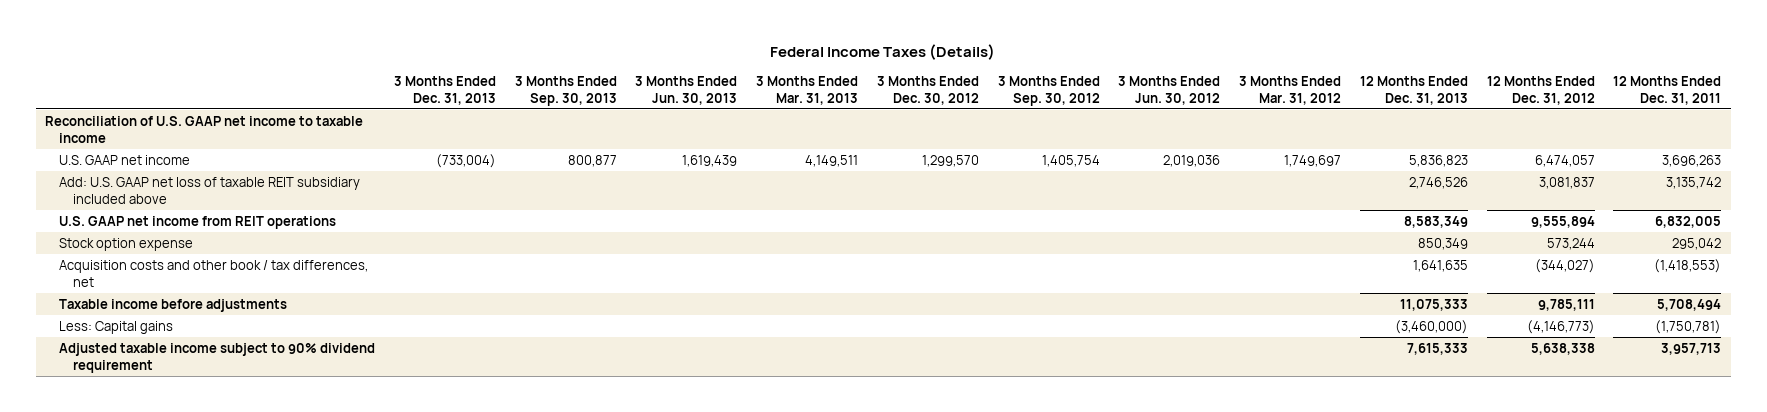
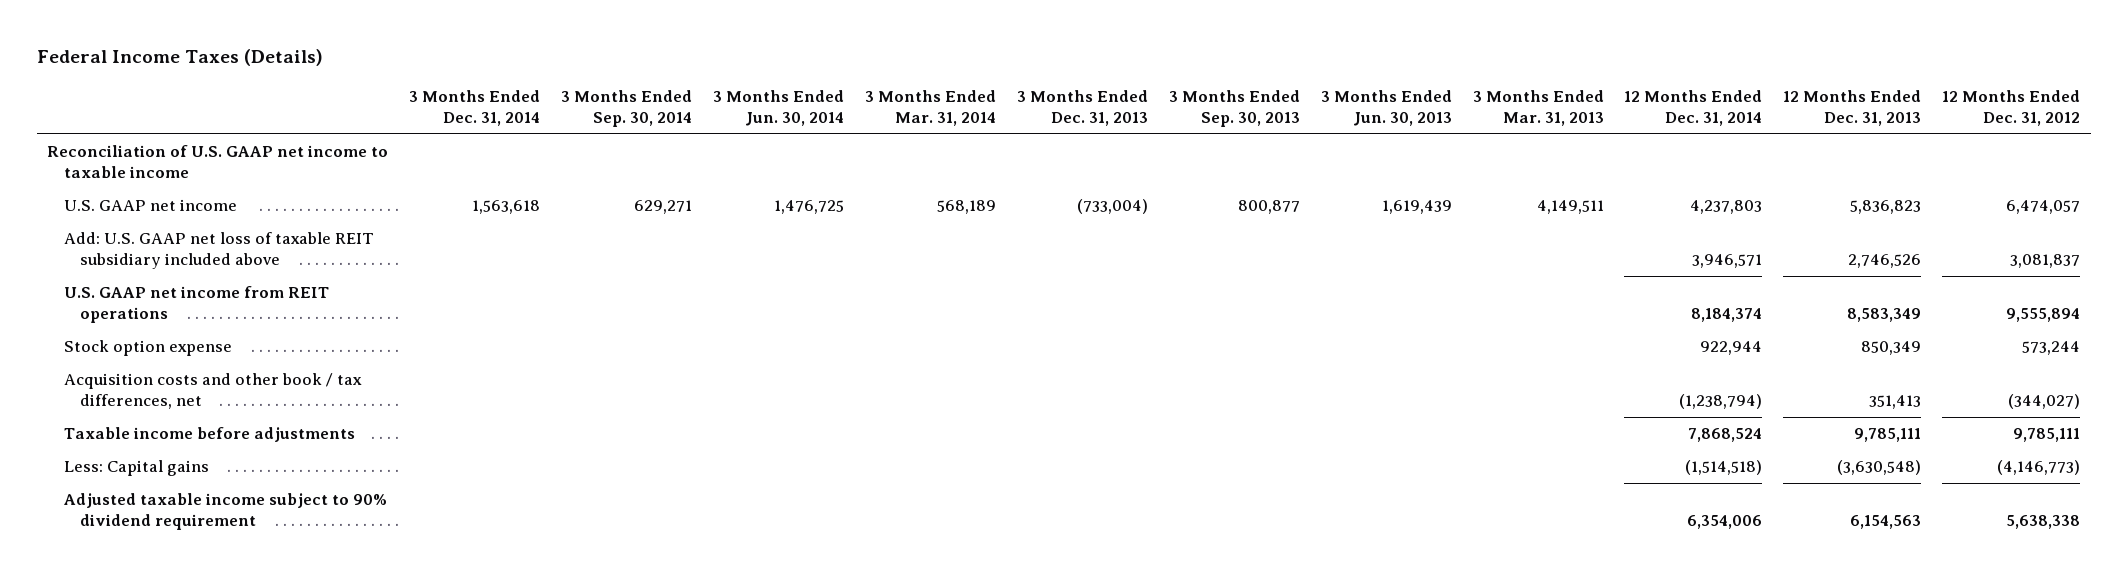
[876,75,979,105] 3 Months Ended Dec. 30, 2012 -> none
[997,75,1100,106] 3 Months Ended Sep. 30, 2012 -> none
[1118,75,1221,105] 3 Months Ended Jun. 30, 2012 -> none
[1239,75,1342,105] 3 Months Ended Mar. 31, 2012 -> none
[1613,75,1722,105] 12 Months Ended Dec. 31, 2011 -> none
none -> [409,89,541,126] 3 Months Ended Dec. 31, 2014
none -> [560,89,692,127] 3 Months Ended Sep. 30, 2014
none -> [712,89,844,126] 3 Months Ended Jun. 30, 2014
none -> [864,89,996,126] 3 Months Ended Mar. 31, 2014
none -> [1624,89,1763,126] 12 Months Ended Dec. 31, 2014
[1412,259,1468,272] 1,641,635 -> [1869,395,1922,410] 351,413
[1399,298,1468,311] 11,075,333 -> [1854,428,1922,443] 9,785,111
[1394,319,1468,334] (3,460,000) -> [1837,460,1922,476] (3,630,548)
[1406,342,1468,355] 7,615,333 -> [1850,515,1922,530] 6,154,563

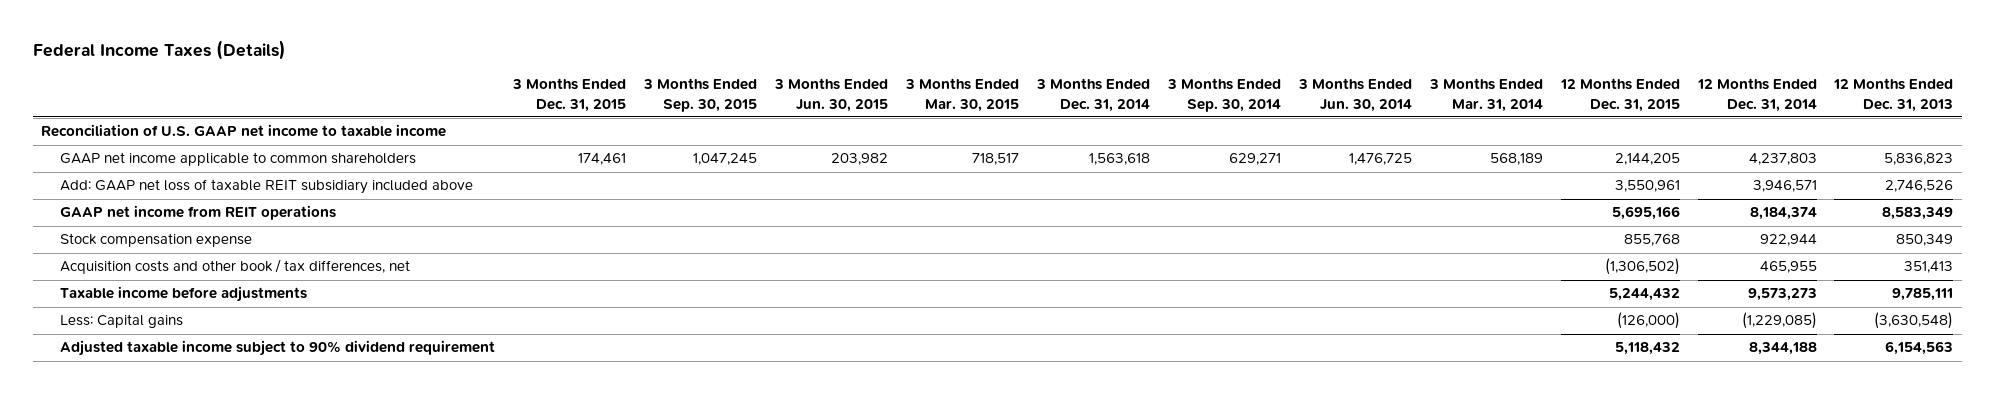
[1016,89,1148,126] 3 Months Ended Dec. 31, 2013 -> none
[1168,89,1300,127] 3 Months Ended Sep. 30, 2013 -> none
[1320,89,1452,126] 3 Months Ended Jun. 30, 2013 -> none
[1472,89,1604,126] 3 Months Ended Mar. 31, 2013 -> none
[1942,89,2081,126] 12 Months Ended Dec. 31, 2012 -> none
none -> [512,78,627,112] 3 Months Ended Dec. 31, 2015
none -> [642,78,757,112] 3 Months Ended Sep. 30, 2015
none -> [773,78,888,112] 3 Months Ended Jun. 30, 2015
none -> [904,78,1019,112] 3 Months Ended Mar. 30, 2015
none -> [1559,78,1680,112] 12 Months Ended Dec. 31, 2015
[63,199,237,212] U.S. GAAP net income -> [60,152,417,167] GAAP net income applicable to common shareholders
[63,232,374,270] Add: U.S. GAAP net loss of taxable REIT subsidiary included above -> [60,179,474,195] Add: GAAP net loss of taxable REIT subsidiary included above
[63,286,329,324] U.S. GAAP net income from REIT operations -> [60,205,337,221] GAAP net income from REIT operations
[63,340,232,357] Stock option expense -> [60,233,253,248] Stock compensation expense
[1679,394,1763,410] (1,238,794) -> [1759,261,1817,274] 465,955
[1688,428,1763,443] 7,868,524 -> [1747,288,1817,302] 9,573,273
[1685,460,1763,476] (1,514,518) -> [1741,312,1817,330] (1,229,085)
[1687,515,1763,530] 6,354,006 -> [1748,342,1817,356] 8,344,188

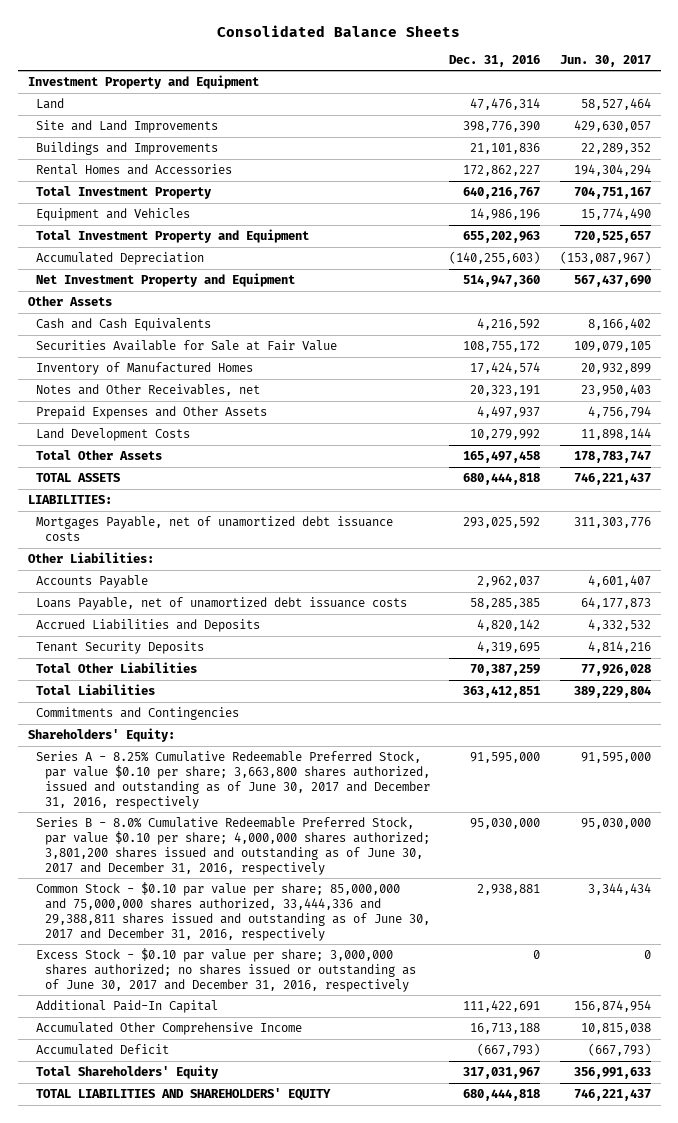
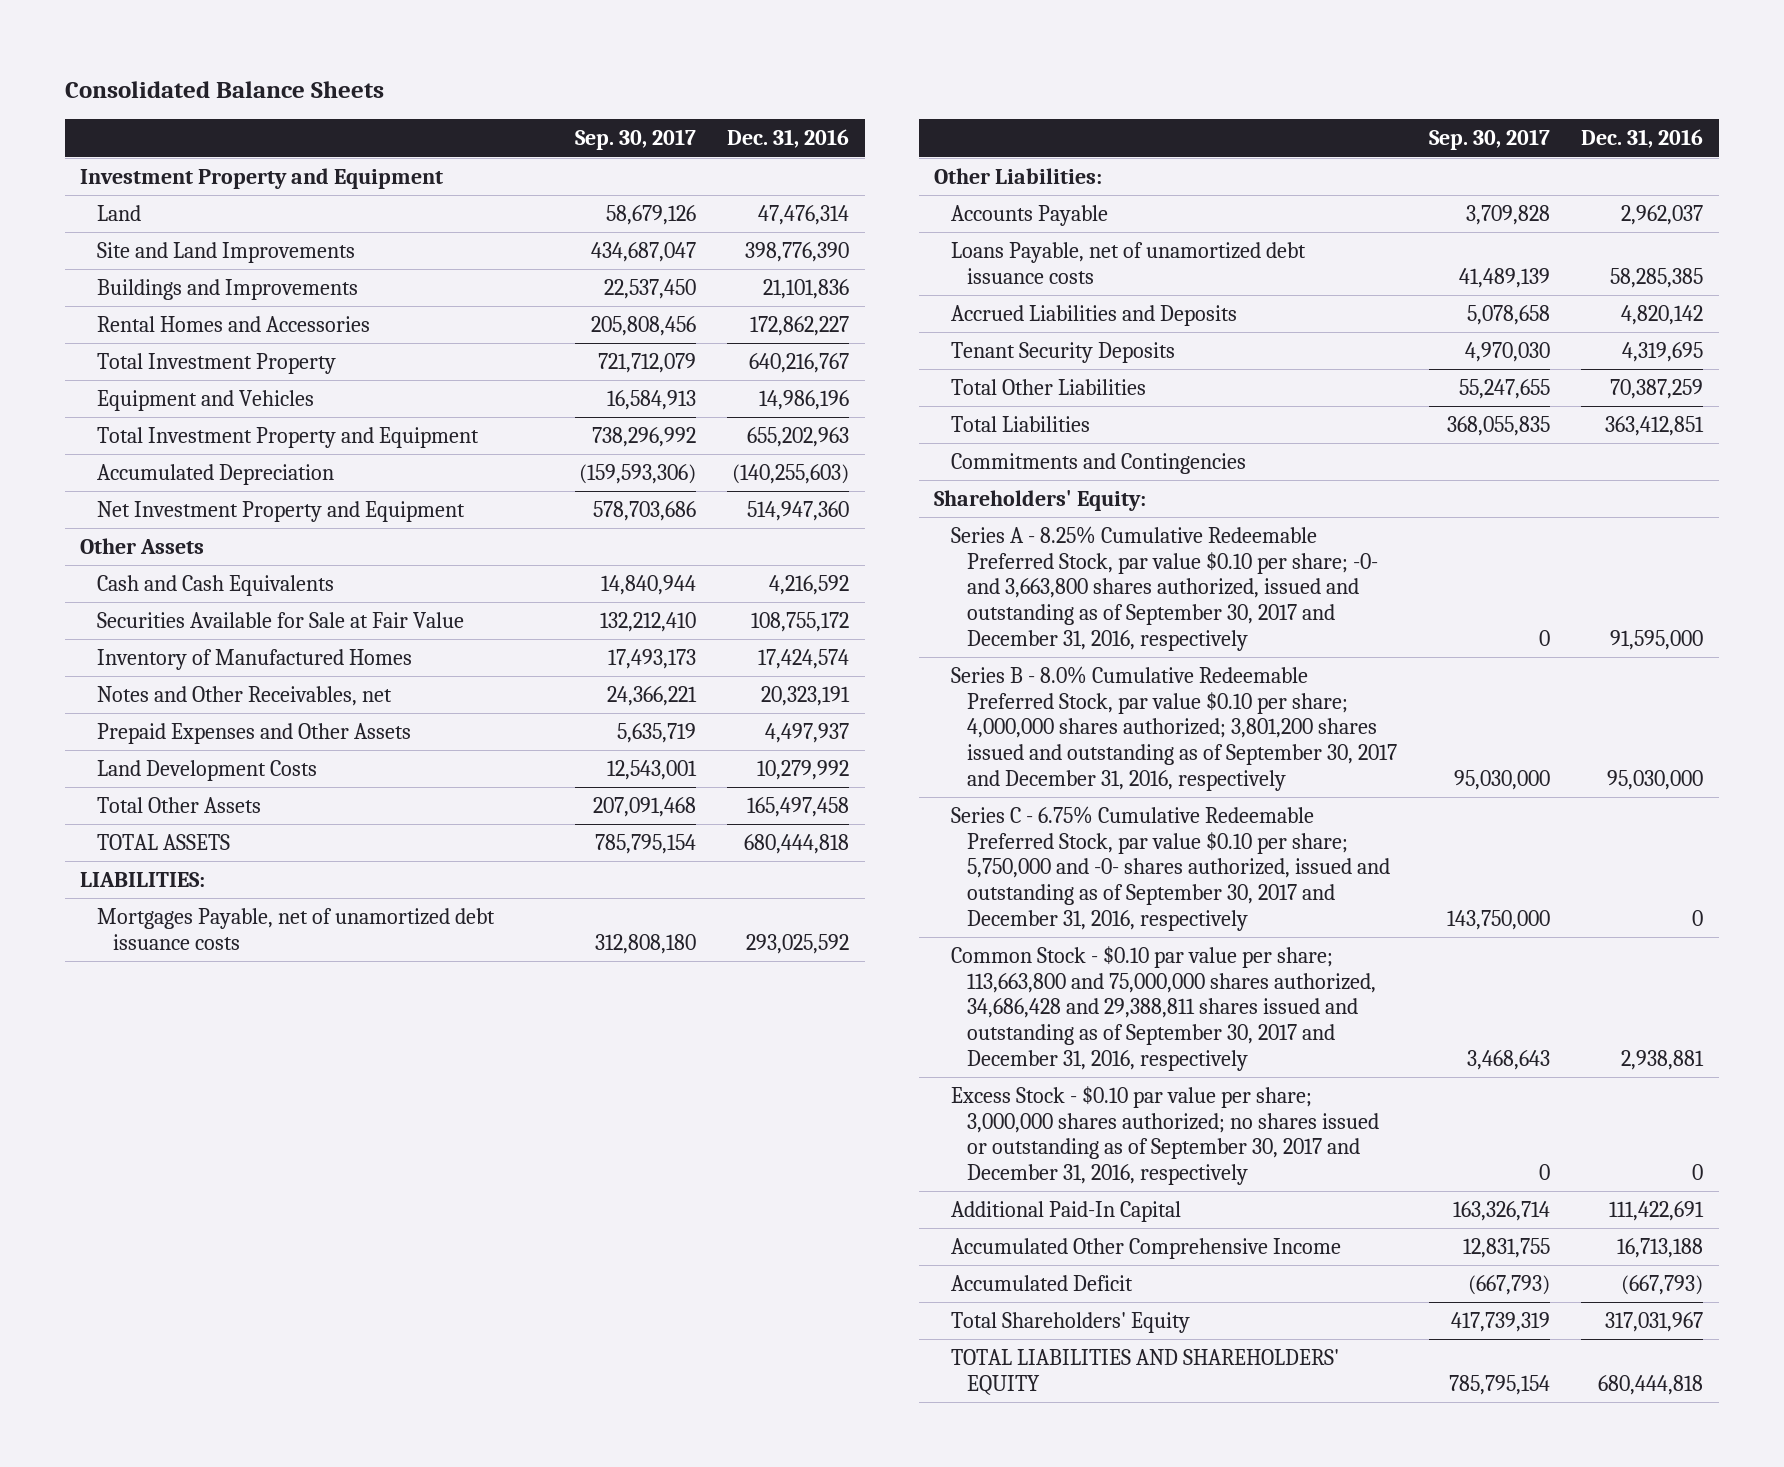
[559,54,651,67] Jun. 30, 2017 -> none
none -> [574,129,696,151] Sep. 30, 2017
[36,751,430,809] Series A - 8.25% Cumulative Redeemable Preferred Stock, par value $0.10 per share; 3,663,800 shares authorized, issued and outstanding as of June 30, 2017 and December 31, 2016, respectively -> [950,525,1379,651] Series A - 8.25% Cumulative Redeemable Preferred Stock, par value $0.10 per share; -0- and 3,663,800 shares authorized, issued and outstanding as of September 30, 2017 and December 31, 2016, respectively
[36,817,430,875] Series B - 8.0% Cumulative Redeemable Preferred Stock, par value $0.10 per share; 4,000,000 shares authorized; 3,801,200 shares issued and outstanding as of June 30, 2017 and December 31, 2016, respectively -> [950,665,1398,791] Series B - 8.0% Cumulative Redeemable Preferred Stock, par value $0.10 per share; 4,000,000 shares authorized; 3,801,200 shares issued and outstanding as of September 30, 2017 and December 31, 2016, respectively
none -> [950,805,1391,931] Series C - 6.75% Cumulative Redeemable Preferred Stock, par value $0.10 per share; 5,750,000 and -0- shares authorized, issued and outstanding as of September 30, 2017 and December 31, 2016, respectively
[36,882,430,941] Common Stock - $0.10 par value per share; 85,000,000 and 75,000,000 shares authorized, 33,444,336 and 29,388,811 shares issued and outstanding as of June 30, 2017 and December 31, 2016, respectively -> [950,945,1377,1071] Common Stock - $0.10 par value per share; 113,663,800 and 75,000,000 shares authorized, 34,686,428 and 29,388,811 shares issued and outstanding as of September 30, 2017 and December 31, 2016, respectively
[36,948,416,992] Excess Stock - $0.10 par value per share; 3,000,000 shares authorized; no shares issued or outstanding as of June 30, 2017 and December 31, 2016, respectively -> [950,1085,1380,1185] Excess Stock - $0.10 par value per share; 3,000,000 shares authorized; no shares issued or outstanding as of September 30, 2017 and December 31, 2016, respectively

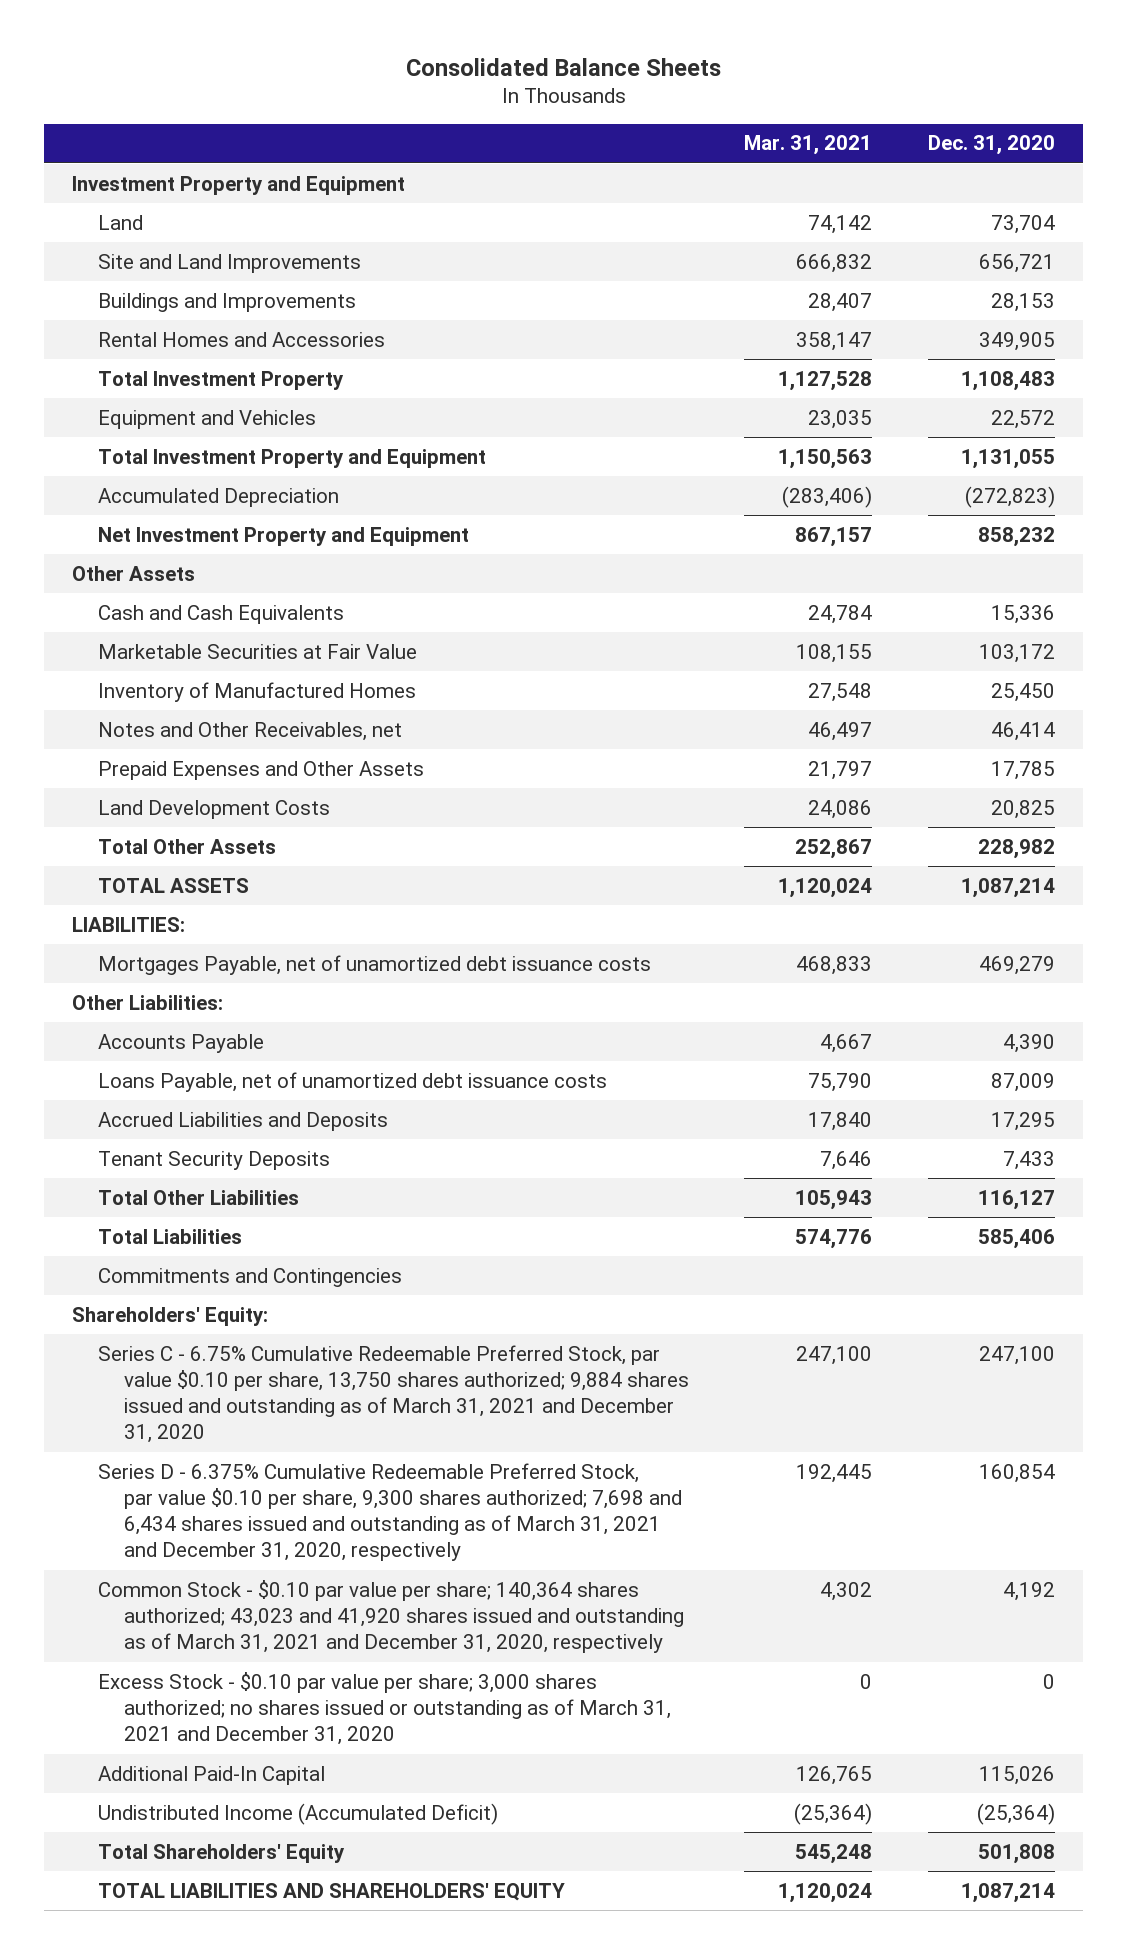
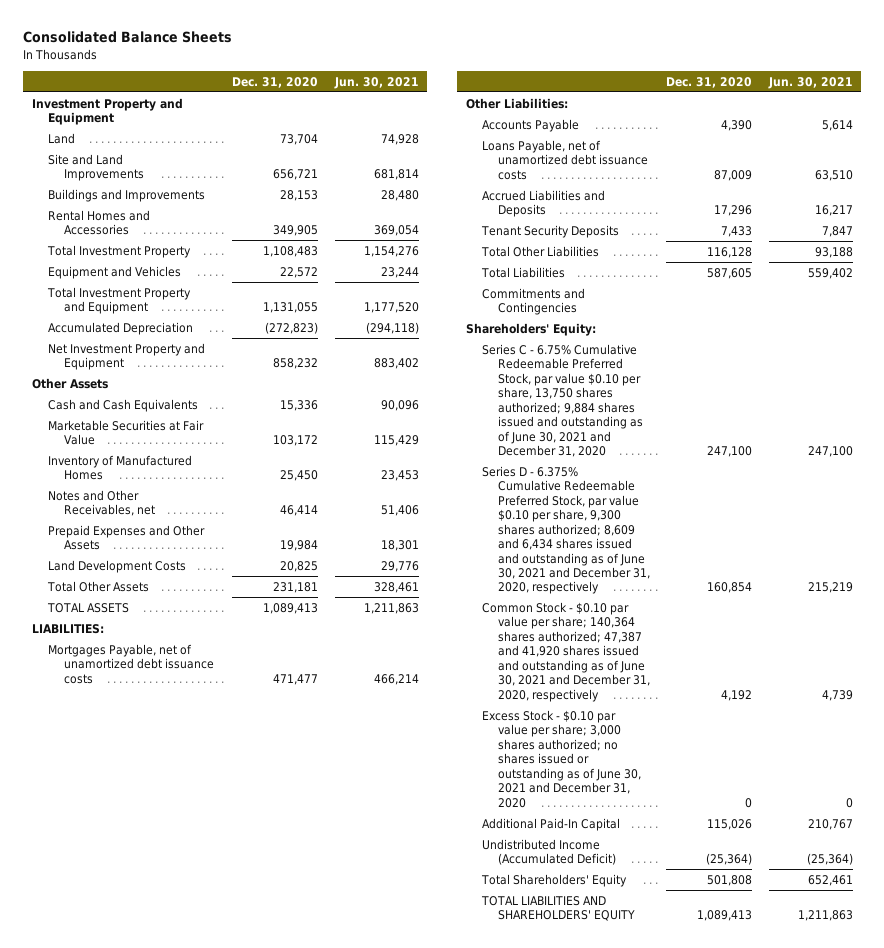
[744,135,873,156] Mar. 31, 2021 -> none
none -> [333,76,419,89] Jun. 30, 2021
[991,760,1056,780] 17,785 -> [280,540,319,552] 19,984
[978,838,1056,859] 228,982 -> [273,581,319,593] 231,181
[961,877,1056,898] 1,087,214 -> [263,602,319,614] 1,089,413
[979,955,1056,975] 469,279 -> [273,673,319,685] 471,477
[991,1111,1056,1131] 17,295 -> [714,205,753,217] 17,296
[978,1189,1056,1210] 116,127 -> [707,246,753,258] 116,128
[978,1228,1056,1249] 585,406 -> [707,267,753,279] 587,605
[97,1344,689,1444] Series C - 6.75% Cumulative Redeemable Preferred Stock, par value $0.10 per share, 13,750 shares authorized; 9,884 shares issued and outstanding as of March 31, 2021 and December 31, 2020 -> [481,343,643,457] Series C - 6.75% Cumulative Redeemable Preferred Stock, par value $0.10 per share, 13,750 shares authorized; 9,884 shares issued and outstanding as of June 30, 2021 and December 31, 2020
[97,1462,682,1562] Series D - 6.375% Cumulative Redeemable Preferred Stock, par value $0.10 per share, 9,300 shares authorized; 7,698 and 6,434 shares issued and outstanding as of March 31, 2021 and December 31, 2020, respectively -> [481,465,650,595] Series D - 6.375% Cumulative Redeemable Preferred Stock, par value $0.10 per share, 9,300 shares authorized; 8,609 and 6,434 shares issued and outstanding as of June 30, 2021 and December 31, 2020, respectively
[97,1579,684,1654] Common Stock - $0.10 par value per share; 140,364 shares authorized; 43,023 and 41,920 shares issued and outstanding as of March 31, 2021 and December 31, 2020, respectively -> [481,601,650,702] Common Stock - $0.10 par value per share; 140,364 shares authorized; 47,387 and 41,920 shares issued and outstanding as of June 30, 2021 and December 31, 2020, respectively
[97,1671,671,1746] Excess Stock - $0.10 par value per share; 3,000 shares authorized; no shares issued or outstanding as of March 31, 2021 and December 31, 2020 -> [481,709,641,808] Excess Stock - $0.10 par value per share; 3,000 shares authorized; no shares issued or outstanding as of June 30, 2021 and December 31, 2020
[961,1882,1056,1903] 1,087,214 -> [697,910,753,922] 1,089,413

